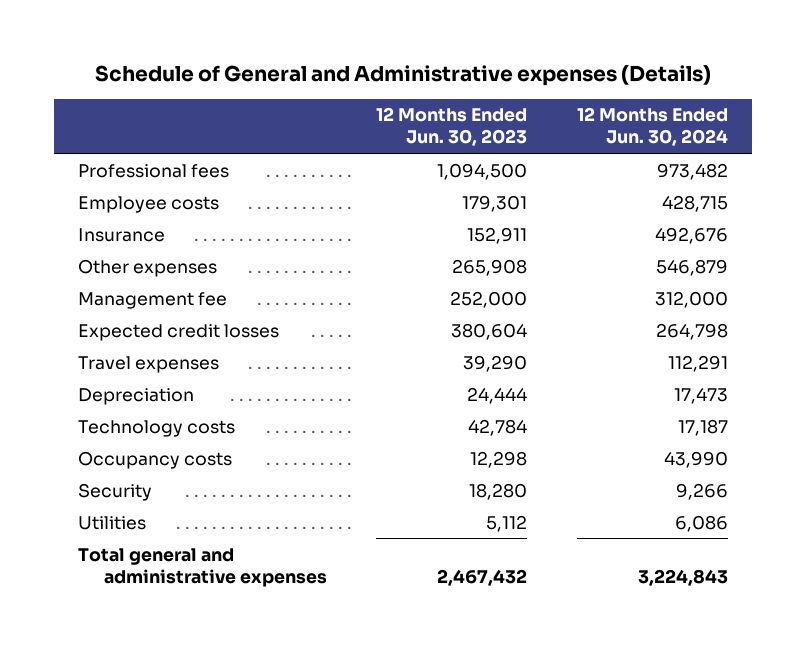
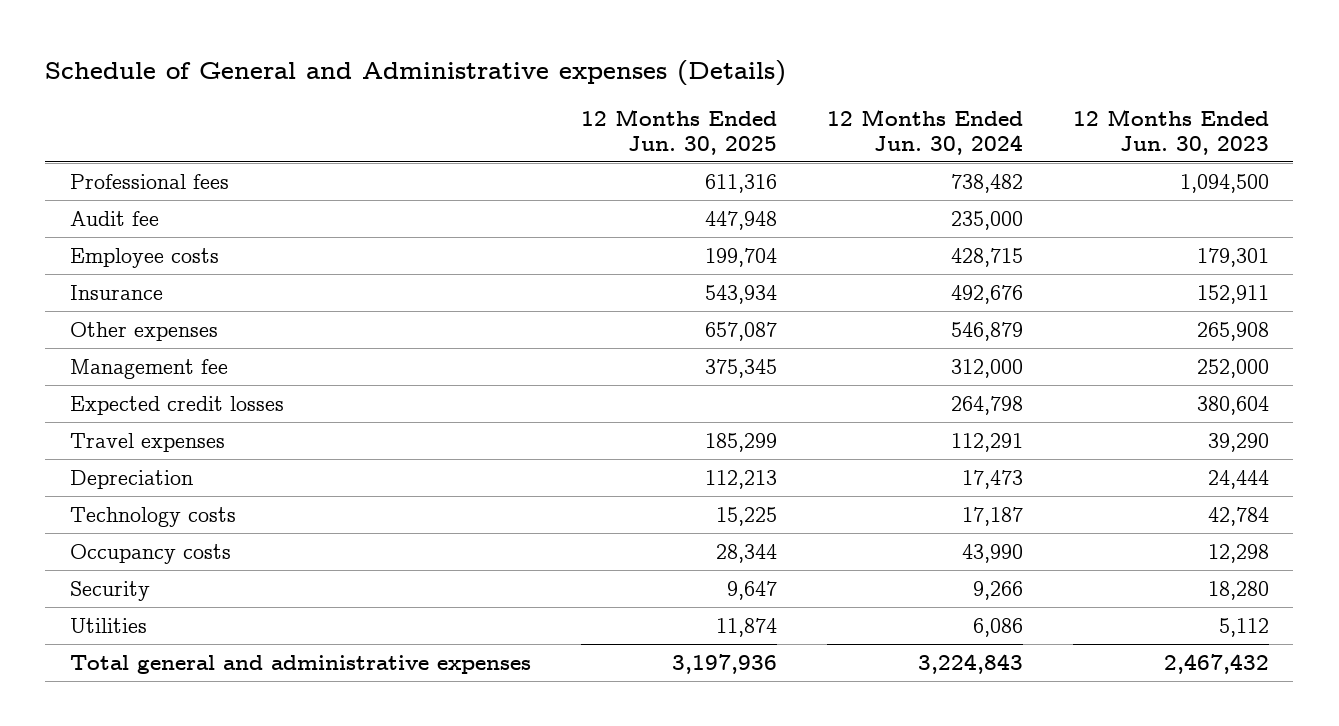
none -> [581,108,778,155] 12 Months Ended Jun. 30, 2025
[656,162,728,180] 973,482 -> [950,173,1023,193] 738,482
none -> [70,210,160,226] Audit fee

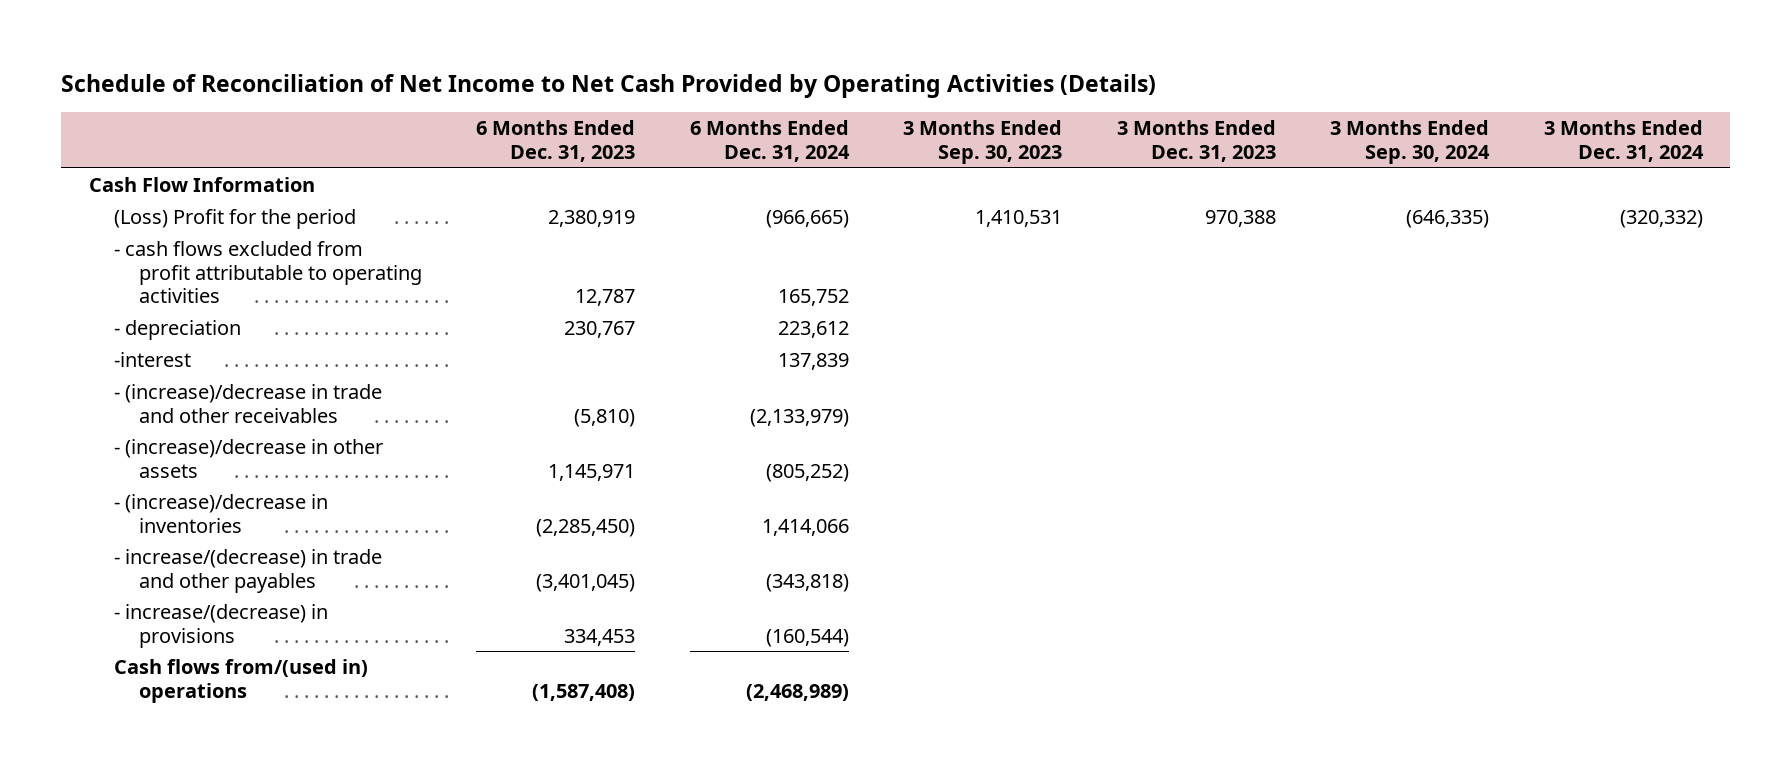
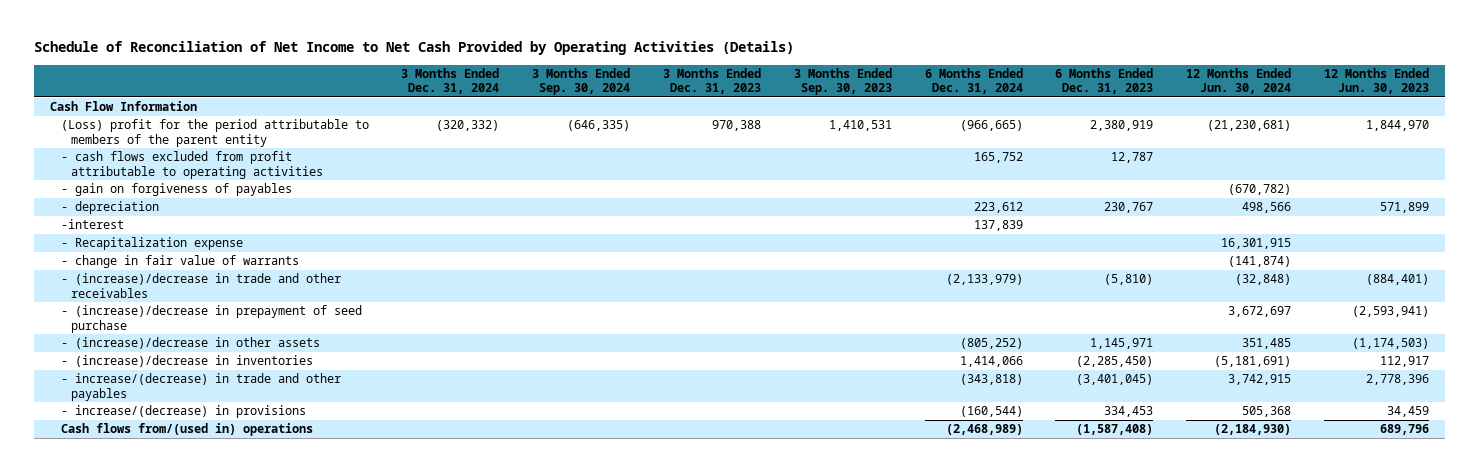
none -> [1186,67,1292,95] 12 Months Ended Jun. 30, 2024
none -> [1324,67,1430,95] 12 Months Ended Jun. 30, 2023
[113,209,356,230] (Loss) Profit for the period -> [60,119,369,147] (Loss) profit for the period attributable to members of the parent entity
none -> [60,183,292,197] - gain on forgiveness of payables
none -> [60,237,243,251] - Recapitalization expense
none -> [60,255,299,269] - change in fair value of warrants
none -> [60,305,362,333] - (increase)/decrease in prepayment of seed purchase

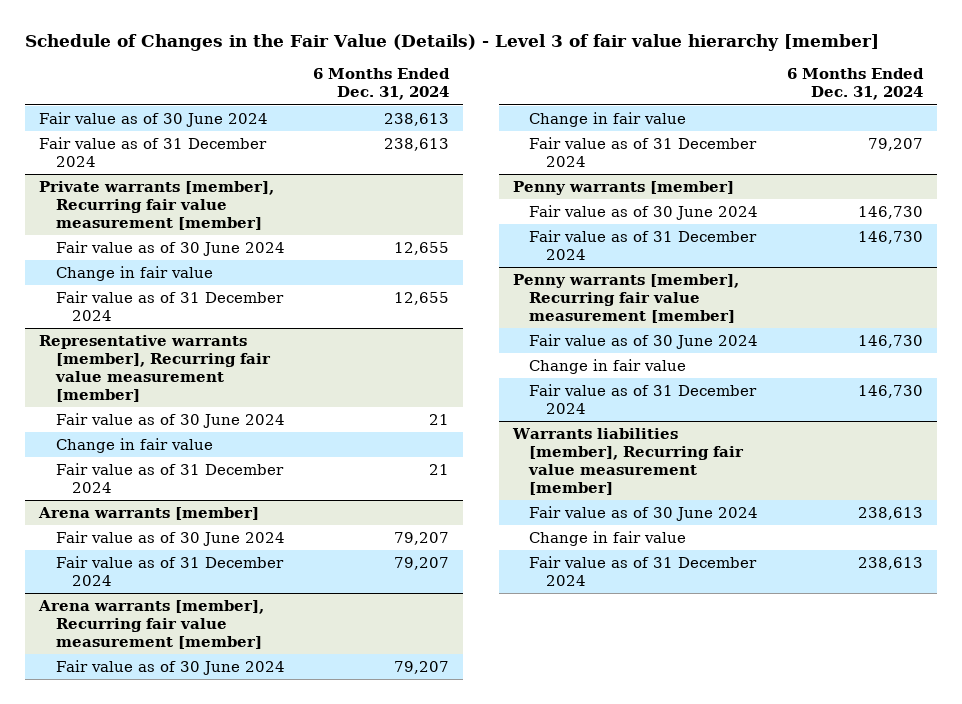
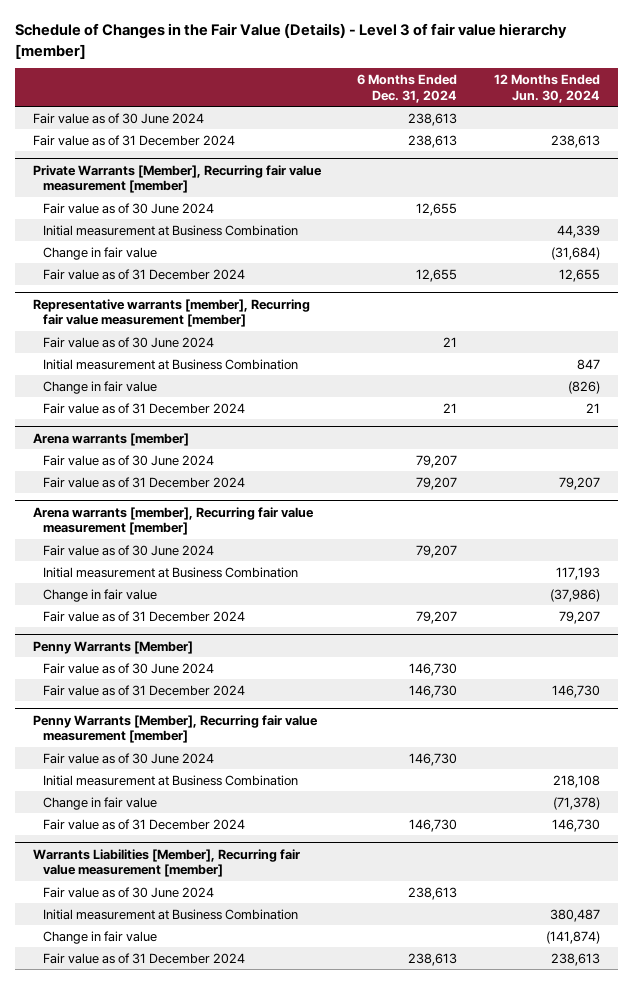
none -> [493,74,600,103] 12 Months Ended Jun. 30, 2024
[39,180,275,230] Private warrants [member], Recurring fair value measurement [member] -> [33,164,323,193] Private Warrants [Member], Recurring fair value measurement [member]
none -> [42,224,298,236] Initial measurement at Business Combination
none -> [42,358,298,370] Initial measurement at Business Combination
none -> [42,566,298,578] Initial measurement at Business Combination
[512,180,734,195] Penny warrants [member] -> [33,640,194,654] Penny Warrants [Member]
[512,273,739,323] Penny warrants [member], Recurring fair value measurement [member] -> [33,714,319,743] Penny Warrants [Member], Recurring fair value measurement [member]
none -> [42,774,298,786] Initial measurement at Business Combination
[511,427,745,495] Warrants liabilities [member], Recurring fair value measurement [member] -> [33,848,301,877] Warrants Liabilities [Member], Recurring fair value measurement [member]
none -> [42,908,298,920] Initial measurement at Business Combination

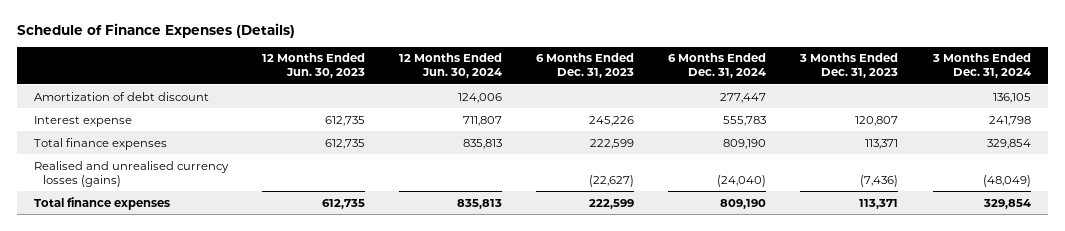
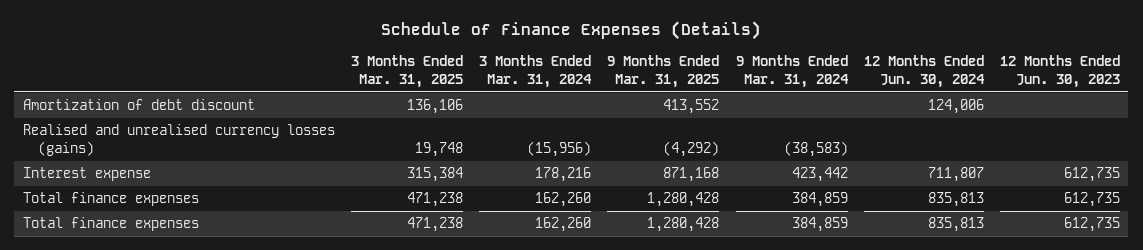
[536,53,635,79] 6 Months Ended Dec. 31, 2023 -> none
[668,53,767,79] 6 Months Ended Dec. 31, 2024 -> none
[799,53,899,79] 3 Months Ended Dec. 31, 2023 -> none
[931,53,1031,79] 3 Months Ended Dec. 31, 2024 -> none
none -> [350,55,463,88] 3 Months Ended Mar. 31, 2025
none -> [479,55,593,88] 3 Months Ended Mar. 31, 2024
none -> [607,55,720,88] 9 Months Ended Mar. 31, 2025
none -> [735,55,849,88] 9 Months Ended Mar. 31, 2024
[33,160,229,187] Realised and unrealised currency losses (gains) -> [22,124,335,156] Realised and unrealised currency losses (gains)

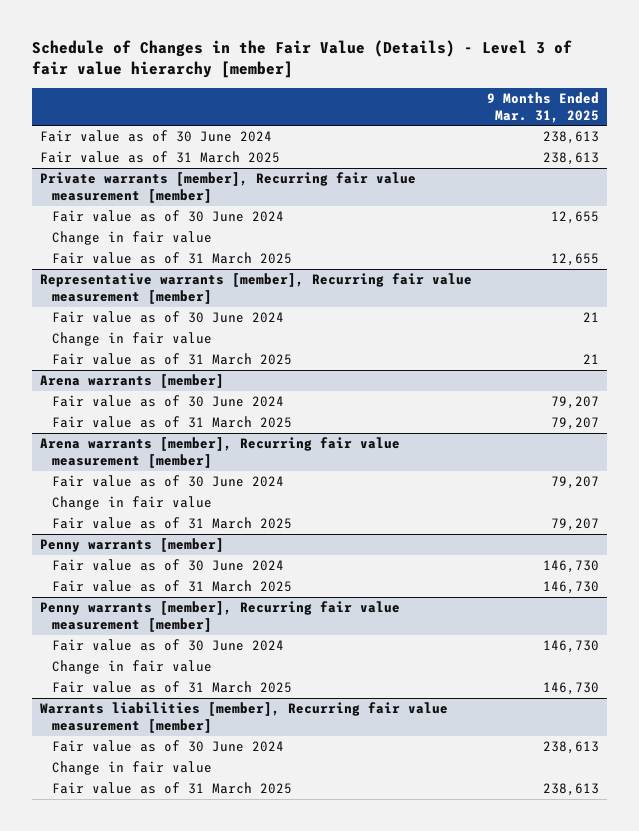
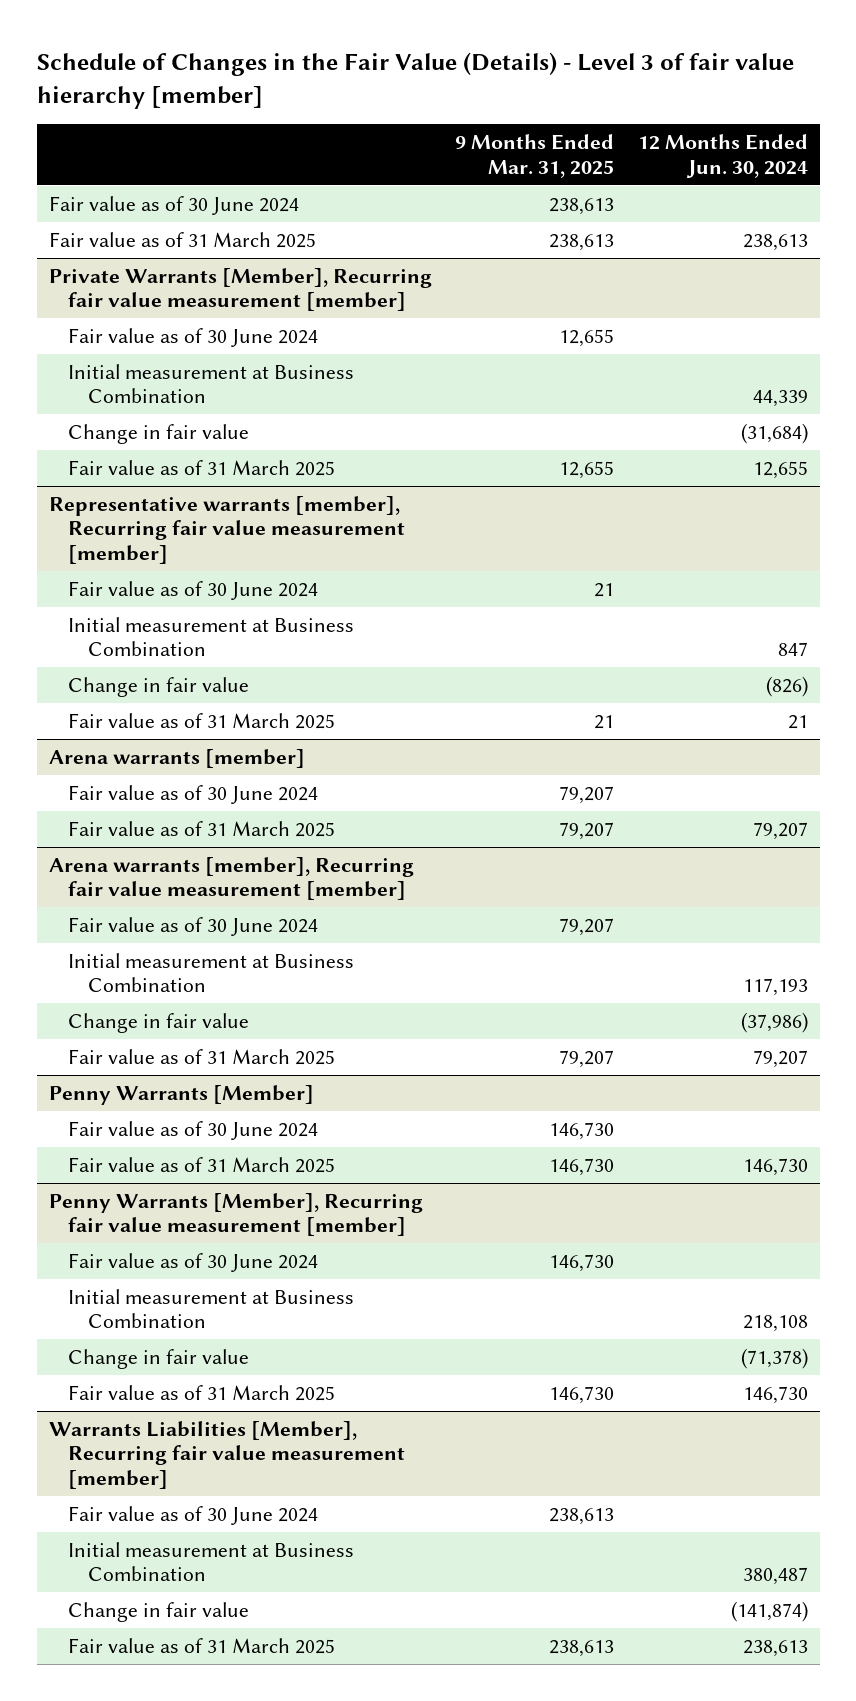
none -> [637,134,808,178] 12 Months Ended Jun. 30, 2024
[40,172,417,203] Private warrants [member], Recurring fair value measurement [member] -> [48,267,432,312] Private Warrants [Member], Recurring fair value measurement [member]
none -> [68,363,355,404] Initial measurement at Business Combination
none -> [68,616,355,657] Initial measurement at Business Combination
none -> [68,952,355,993] Initial measurement at Business Combination
[40,538,225,553] Penny warrants [member] -> [48,1084,314,1105] Penny Warrants [Member]
[40,601,401,632] Penny warrants [member], Recurring fair value measurement [member] -> [48,1192,423,1237] Penny Warrants [Member], Recurring fair value measurement [member]
none -> [68,1288,355,1329] Initial measurement at Business Combination
[40,702,449,733] Warrants liabilities [member], Recurring fair value measurement [member] -> [48,1420,406,1490] Warrants Liabilities [Member], Recurring fair value measurement [member]
none -> [68,1541,355,1582] Initial measurement at Business Combination

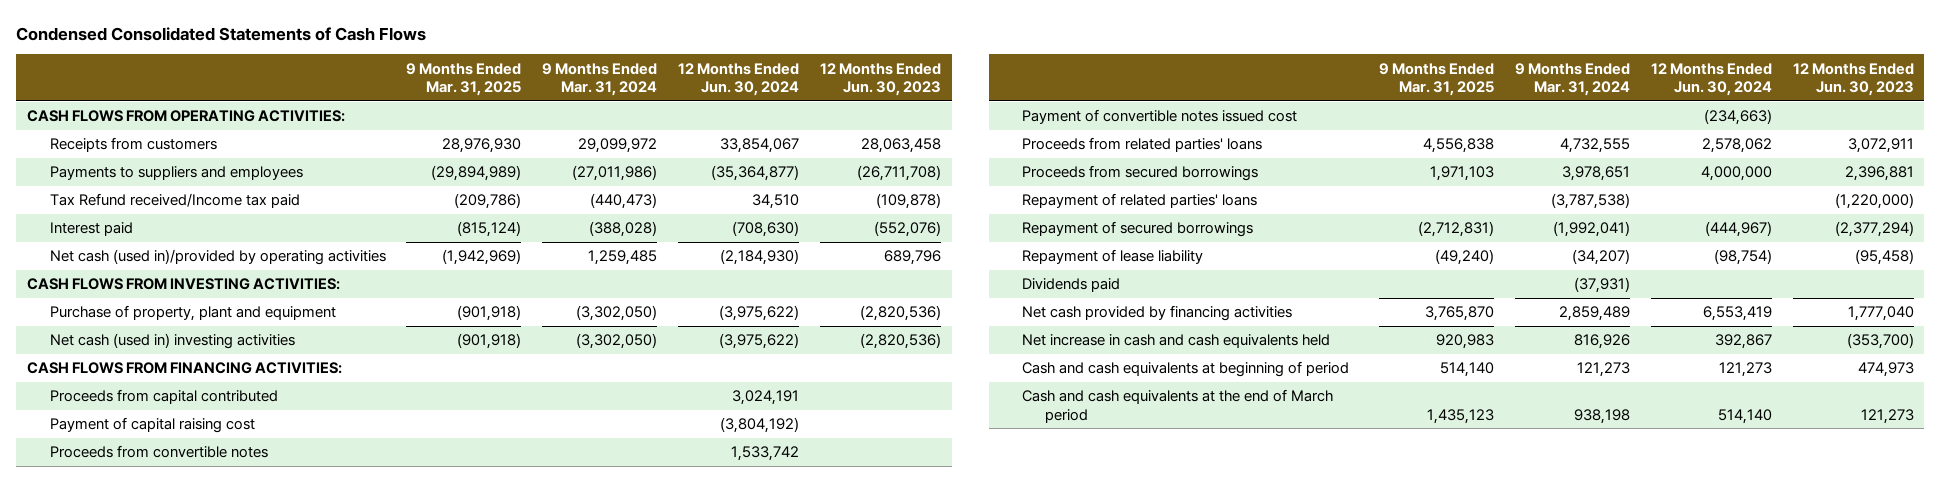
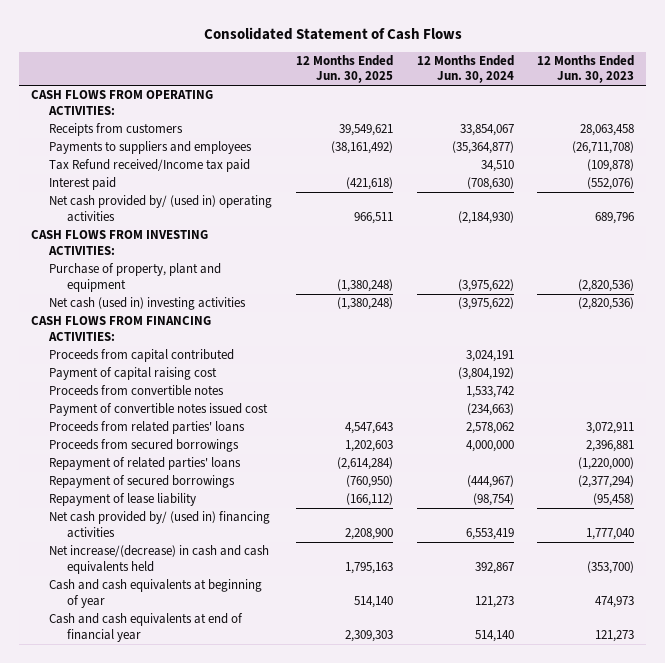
[16,26,427,41] Condensed Consolidated Statements of Cash Flows -> [203,26,462,40] Consolidated Statement of Cash Flows
[406,62,522,97] 9 Months Ended Mar. 31, 2025 -> none
[542,62,658,97] 9 Months Ended Mar. 31, 2024 -> none
none -> [295,55,393,84] 12 Months Ended Jun. 30, 2025
[49,249,386,266] Net cash (used in)/provided by operating activities -> [48,195,272,222] Net cash provided by/ (used in) operating activities
[1022,278,1121,293] Dividends paid -> none
[1022,305,1293,322] Net cash provided by financing activities -> [48,511,270,538] Net cash provided by/ (used in) financing activities
[1022,334,1331,349] Net increase in cash and cash equivalents held -> [48,545,269,574] Net increase/(decrease) in cash and cash equivalents held
[1022,361,1350,378] Cash and cash equivalents at beginning of period -> [48,579,262,608] Cash and cash equivalents at beginning of year
[1022,389,1334,423] Cash and cash equivalents at the end of March period -> [48,613,243,642] Cash and cash equivalents at end of financial year

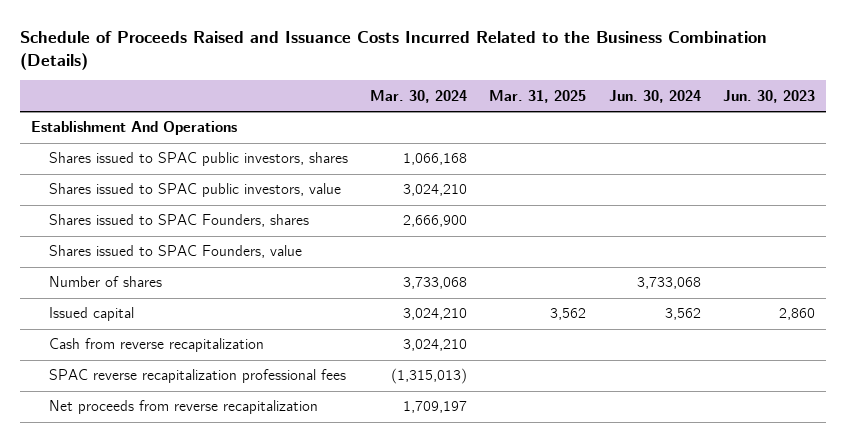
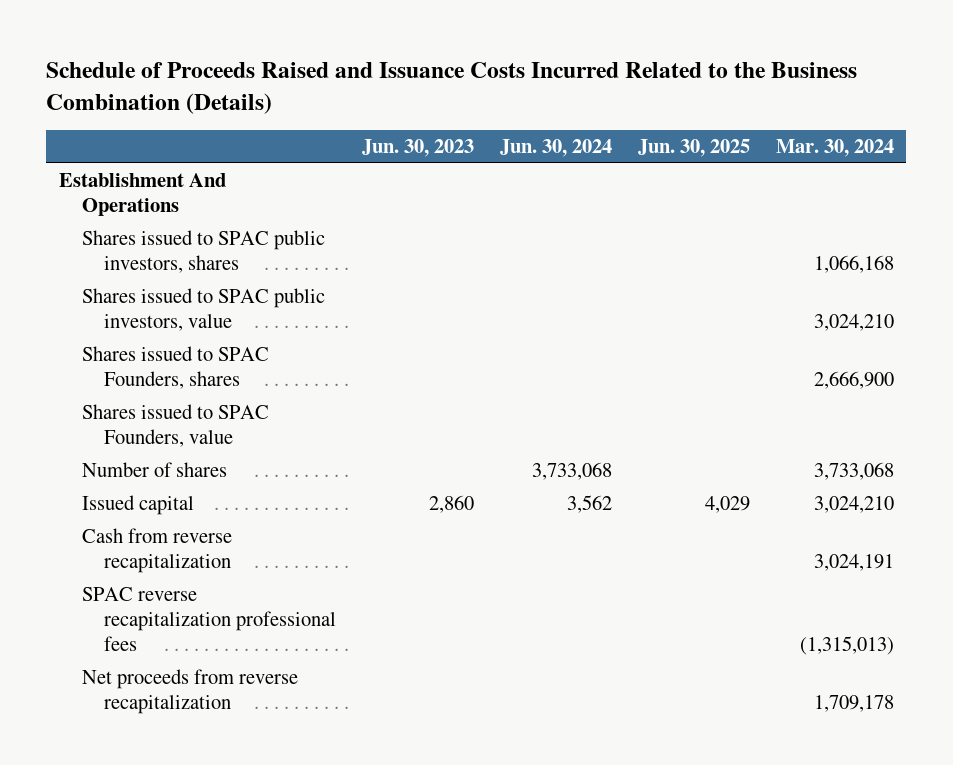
[489,89,587,103] Mar. 31, 2025 -> none
none -> [637,139,750,158] Jun. 30, 2025
[403,339,468,352] 3,024,210 -> [813,554,894,572] 3,024,191
[403,401,468,414] 1,709,197 -> [813,695,894,713] 1,709,178

